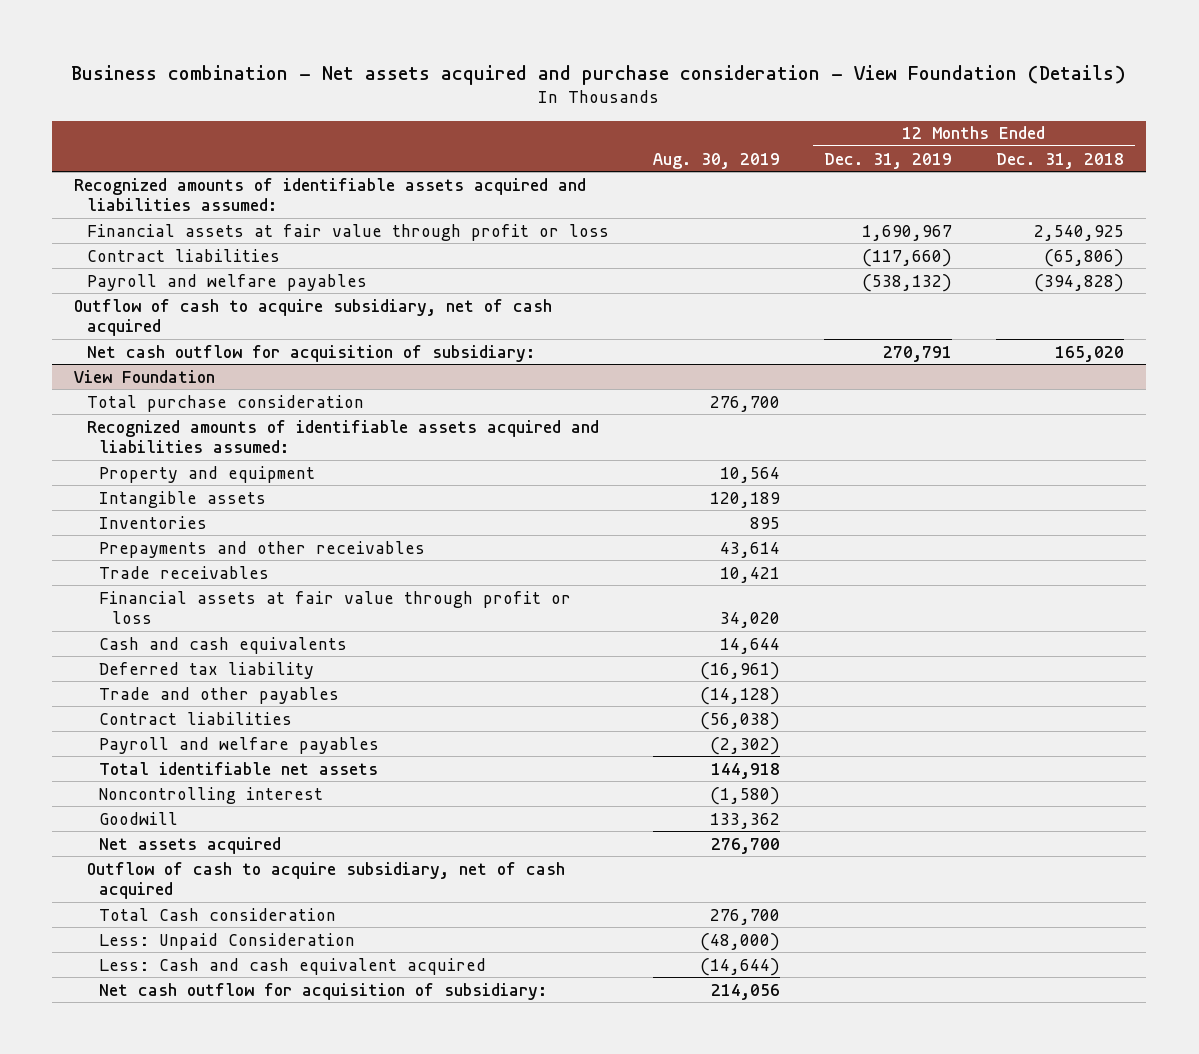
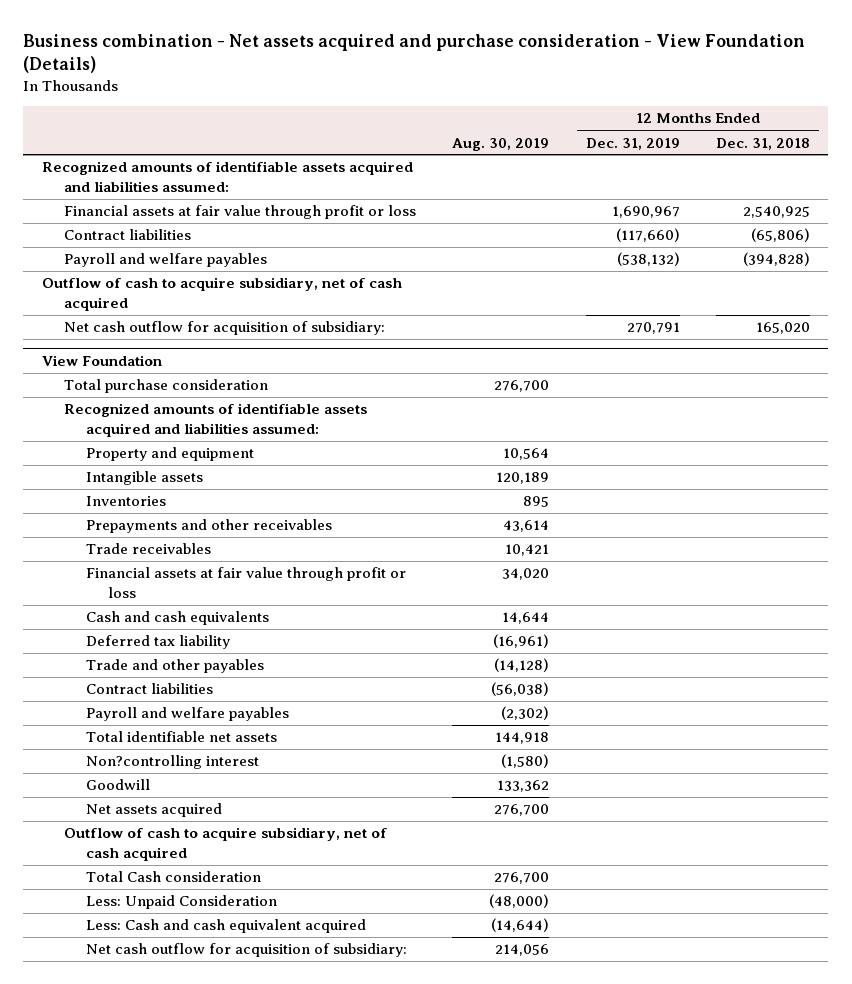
[99,786,324,804] Noncontrolling interest -> [85,755,259,770] Non?controlling interest

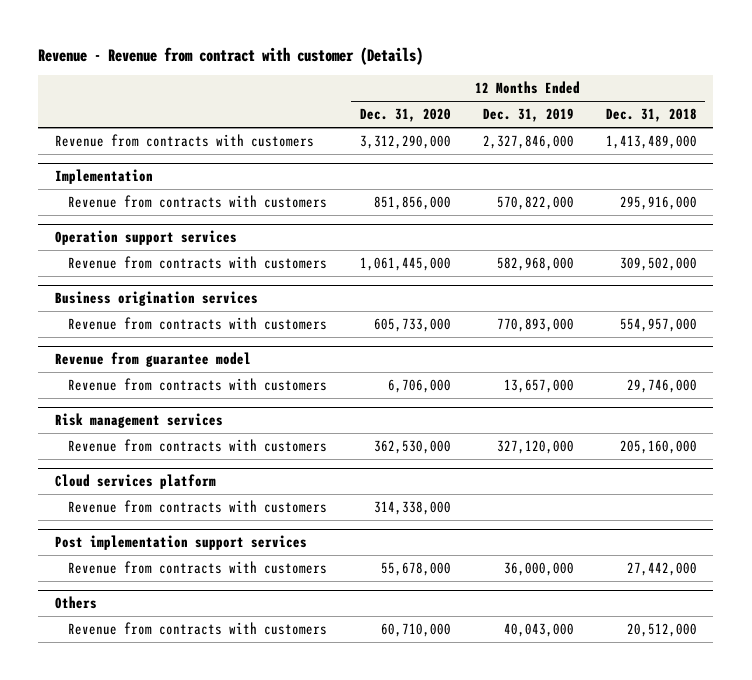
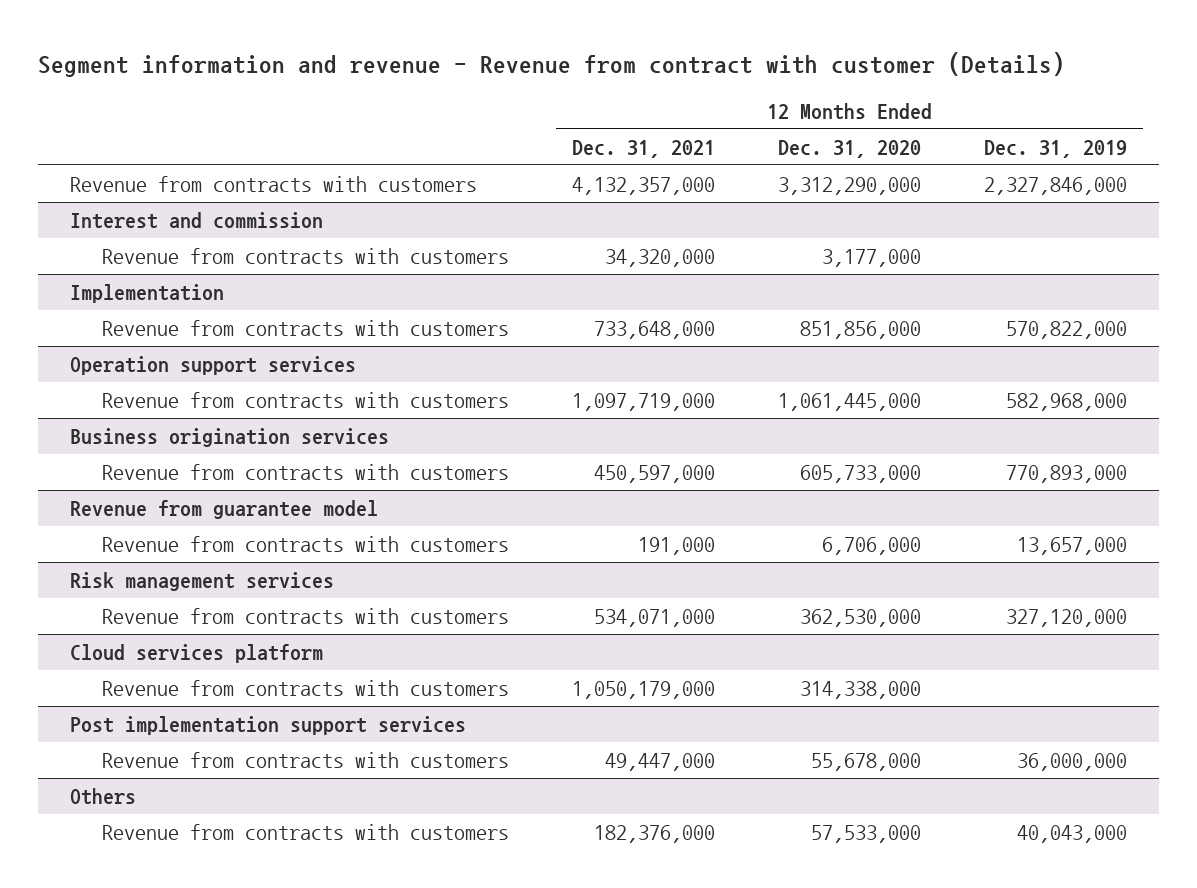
[38,46,424,65] Revenue - Revenue from contract with customer (Details) -> [38,51,1066,77] Segment information and revenue - Revenue from contract with customer (Details)
[606,108,698,123] Dec. 31, 2018 -> none
none -> [571,139,715,158] Dec. 31, 2021
none -> [69,211,323,229] Interest and commission
none -> [101,247,509,264] Revenue from contracts with customers
[380,623,451,638] 60,710,000 -> [811,824,922,843] 57,533,000

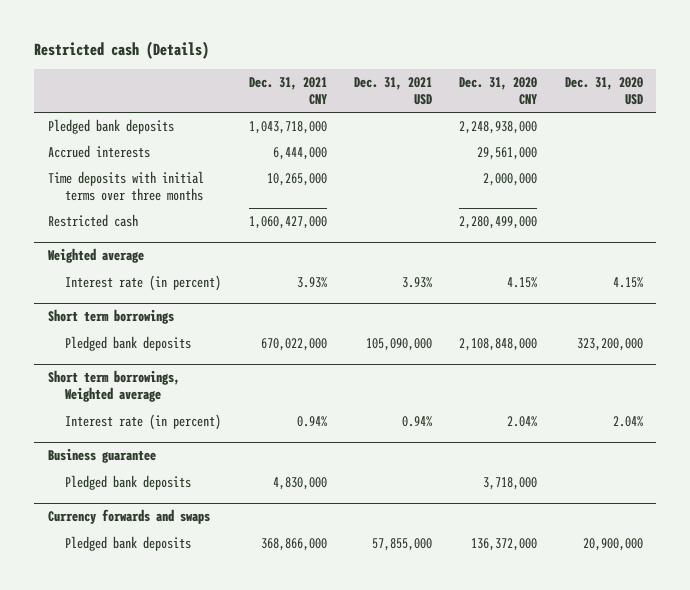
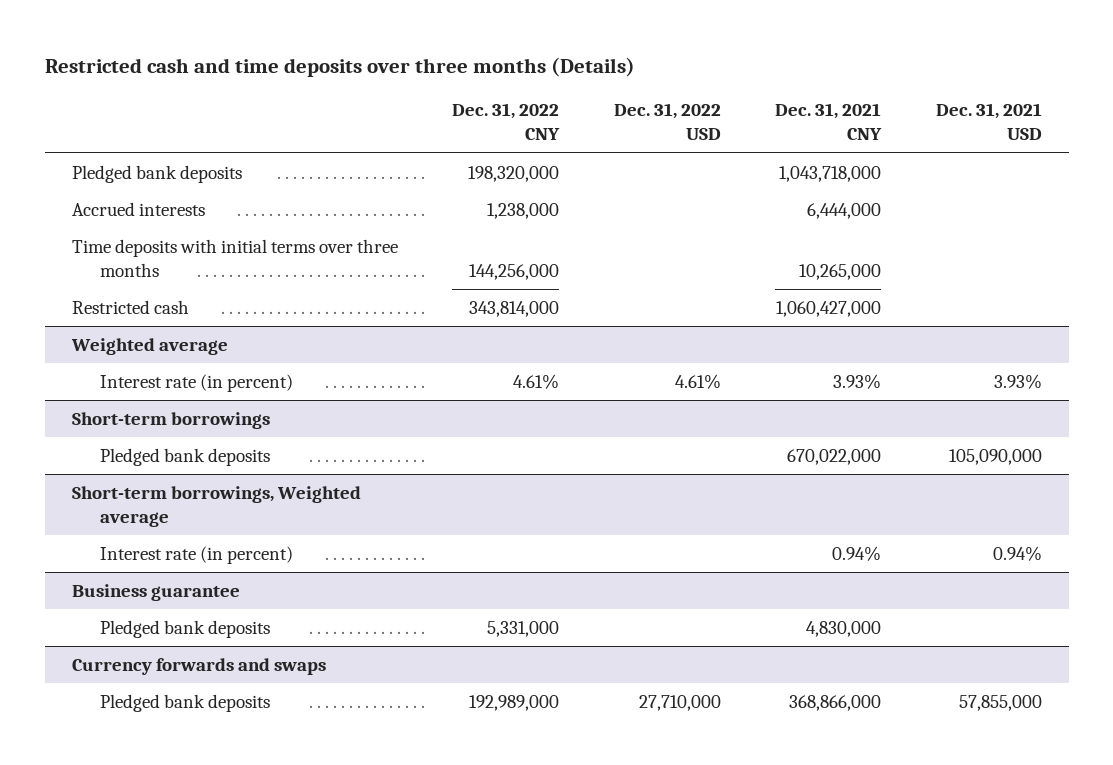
[34,41,210,60] Restricted cash (Details) -> [44,57,635,78] Restricted cash and time deposits over three months (Details)
[459,77,538,105] Dec. 31, 2020 CNY -> none
[564,77,643,105] Dec. 31, 2020 USD -> none
none -> [452,103,561,141] Dec. 31, 2022 CNY
none -> [613,103,721,141] Dec. 31, 2022 USD
[47,309,174,325] Short term borrowings -> [71,411,270,429] Short-term borrowings
[47,370,180,403] Short term borrowings, Weighted average -> [71,485,361,527] Short-term borrowings, Weighted average

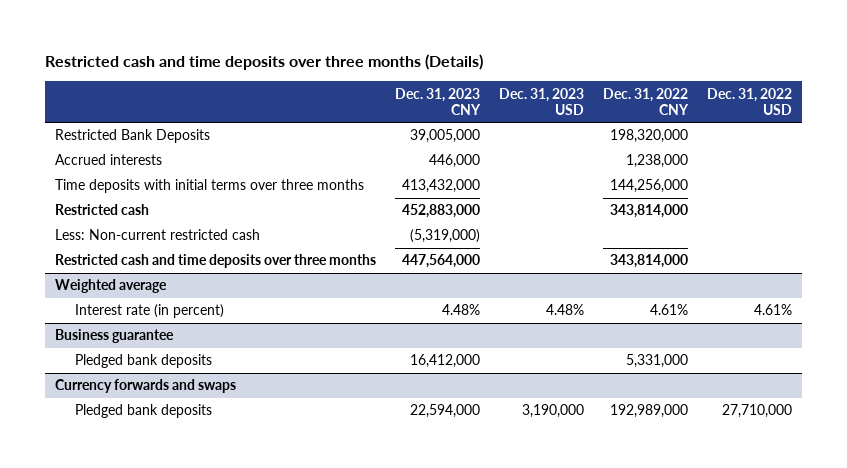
[775,103,883,141] Dec. 31, 2021 CNY -> none
[935,103,1042,141] Dec. 31, 2021 USD -> none
none -> [394,87,481,115] Dec. 31, 2023 CNY
none -> [498,87,584,115] Dec. 31, 2023 USD
[71,164,242,183] Pledged bank deposits -> [54,129,210,144] Restricted Bank Deposits
none -> [54,229,260,241] Less: Non-current restricted cash
none -> [54,254,376,269] Restricted cash and time deposits over three months
[71,411,270,429] Short-term borrowings -> none
[100,447,271,466] Pledged bank deposits -> none
[71,485,361,527] Short-term borrowings, Weighted average -> none
[100,545,294,564] Interest rate (in percent) -> none

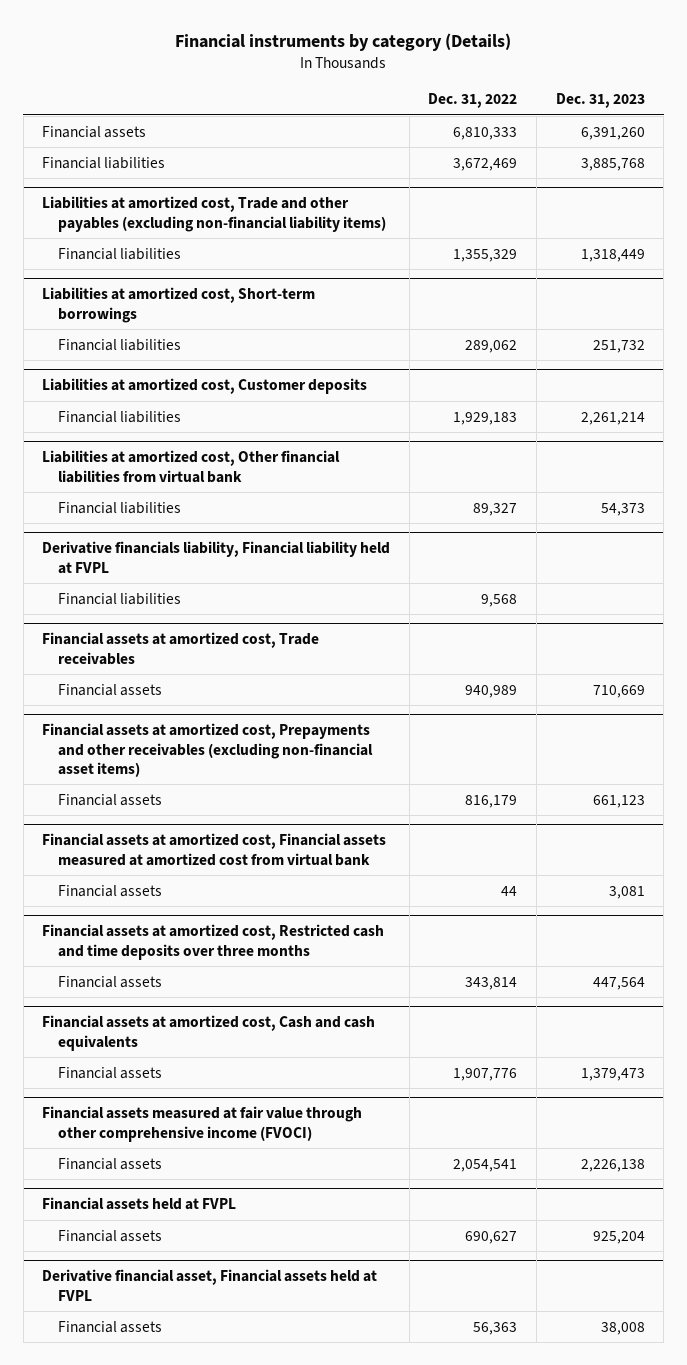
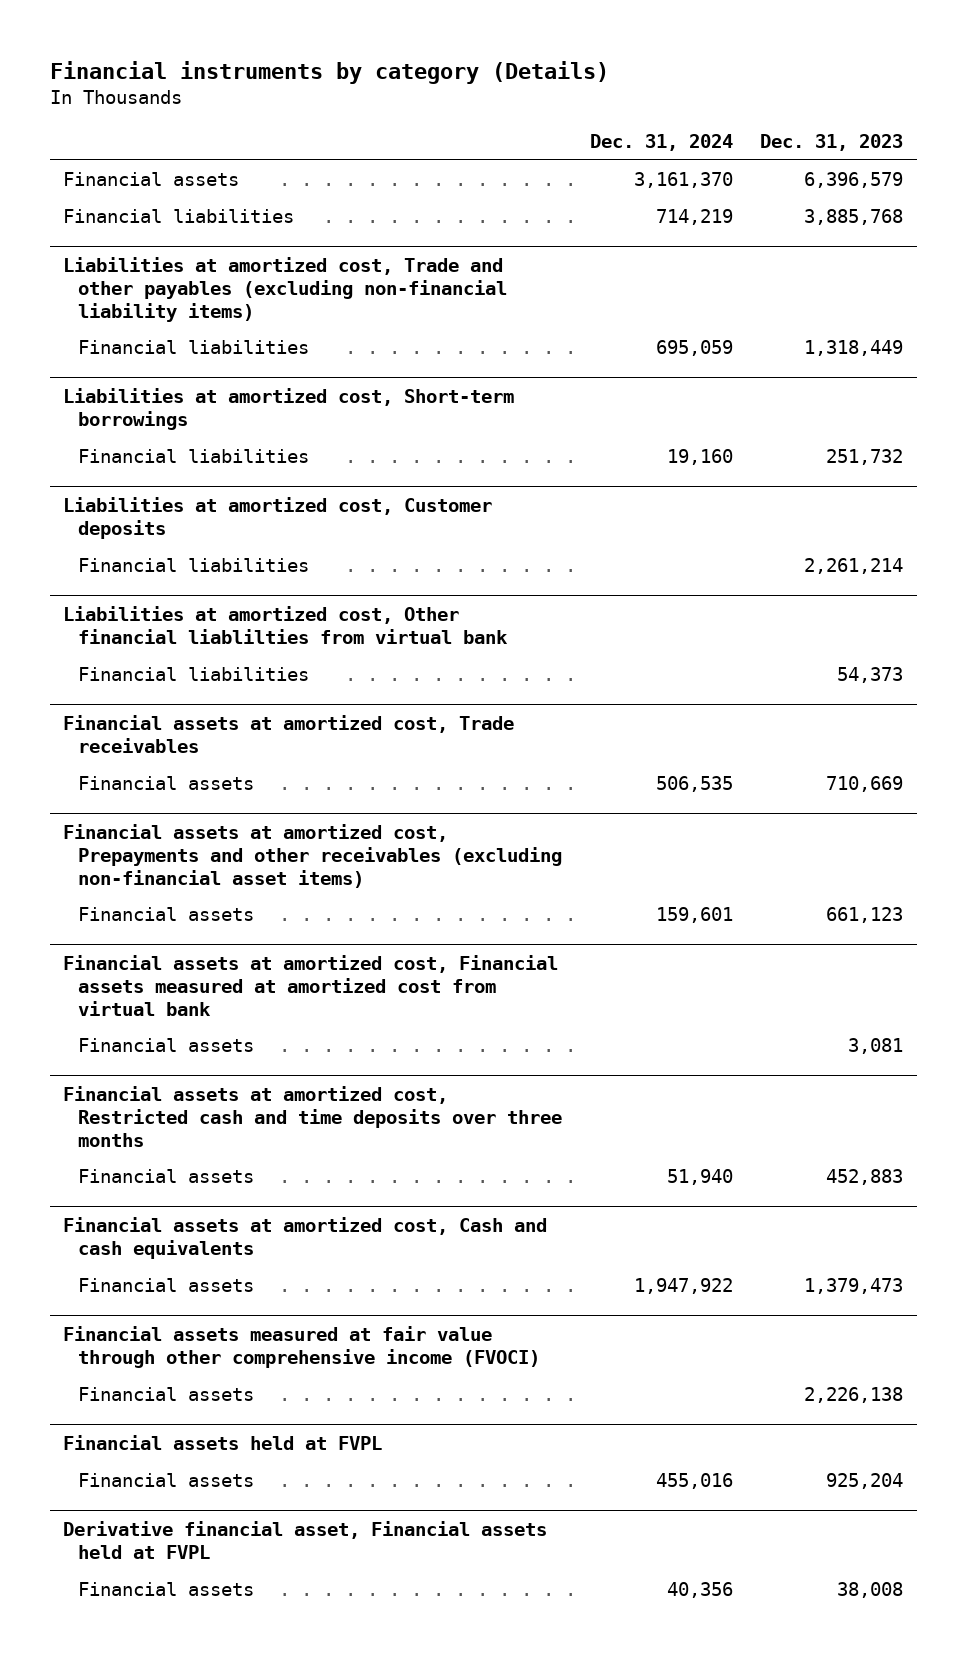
[428,93,518,109] Dec. 31, 2022 -> none
none -> [589,133,733,151] Dec. 31, 2024
[580,126,645,140] 6,391,260 -> [804,172,904,189] 6,396,579
[42,450,341,483] Liabilities at amortized cost, Other financial liabilities from virtual bank -> [63,605,509,644] Liabilities at amortized cost, Other financial liablilties from virtual bank
[42,541,391,574] Derivative financials liability, Financial liability held at FVPL -> none
[57,592,181,605] Financial liabilities -> none
[592,976,645,990] 447,564 -> [826,1169,904,1186] 452,883

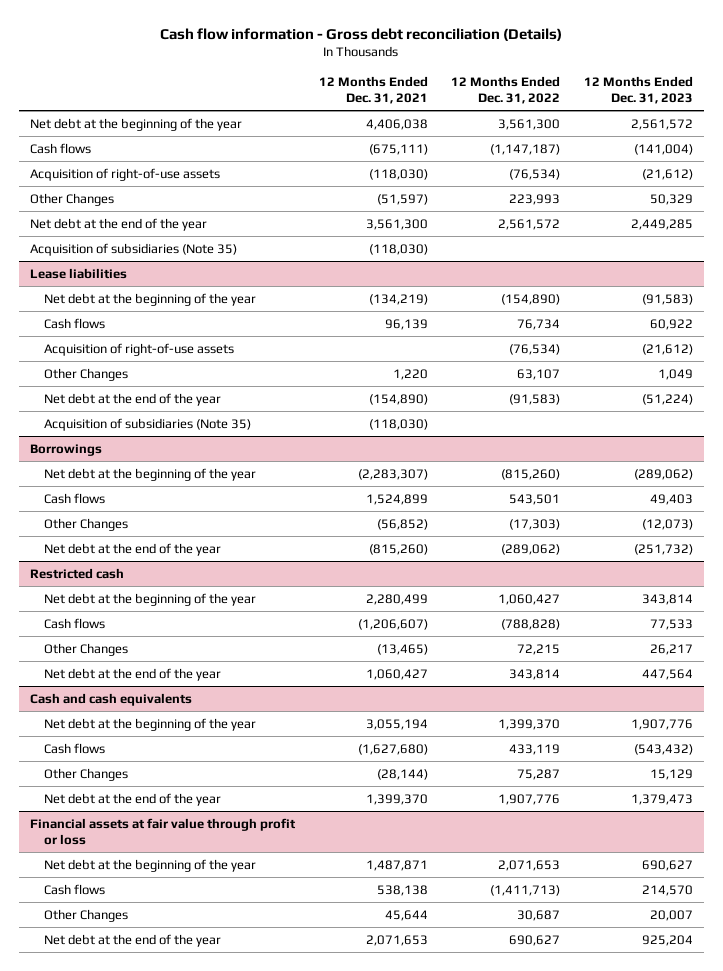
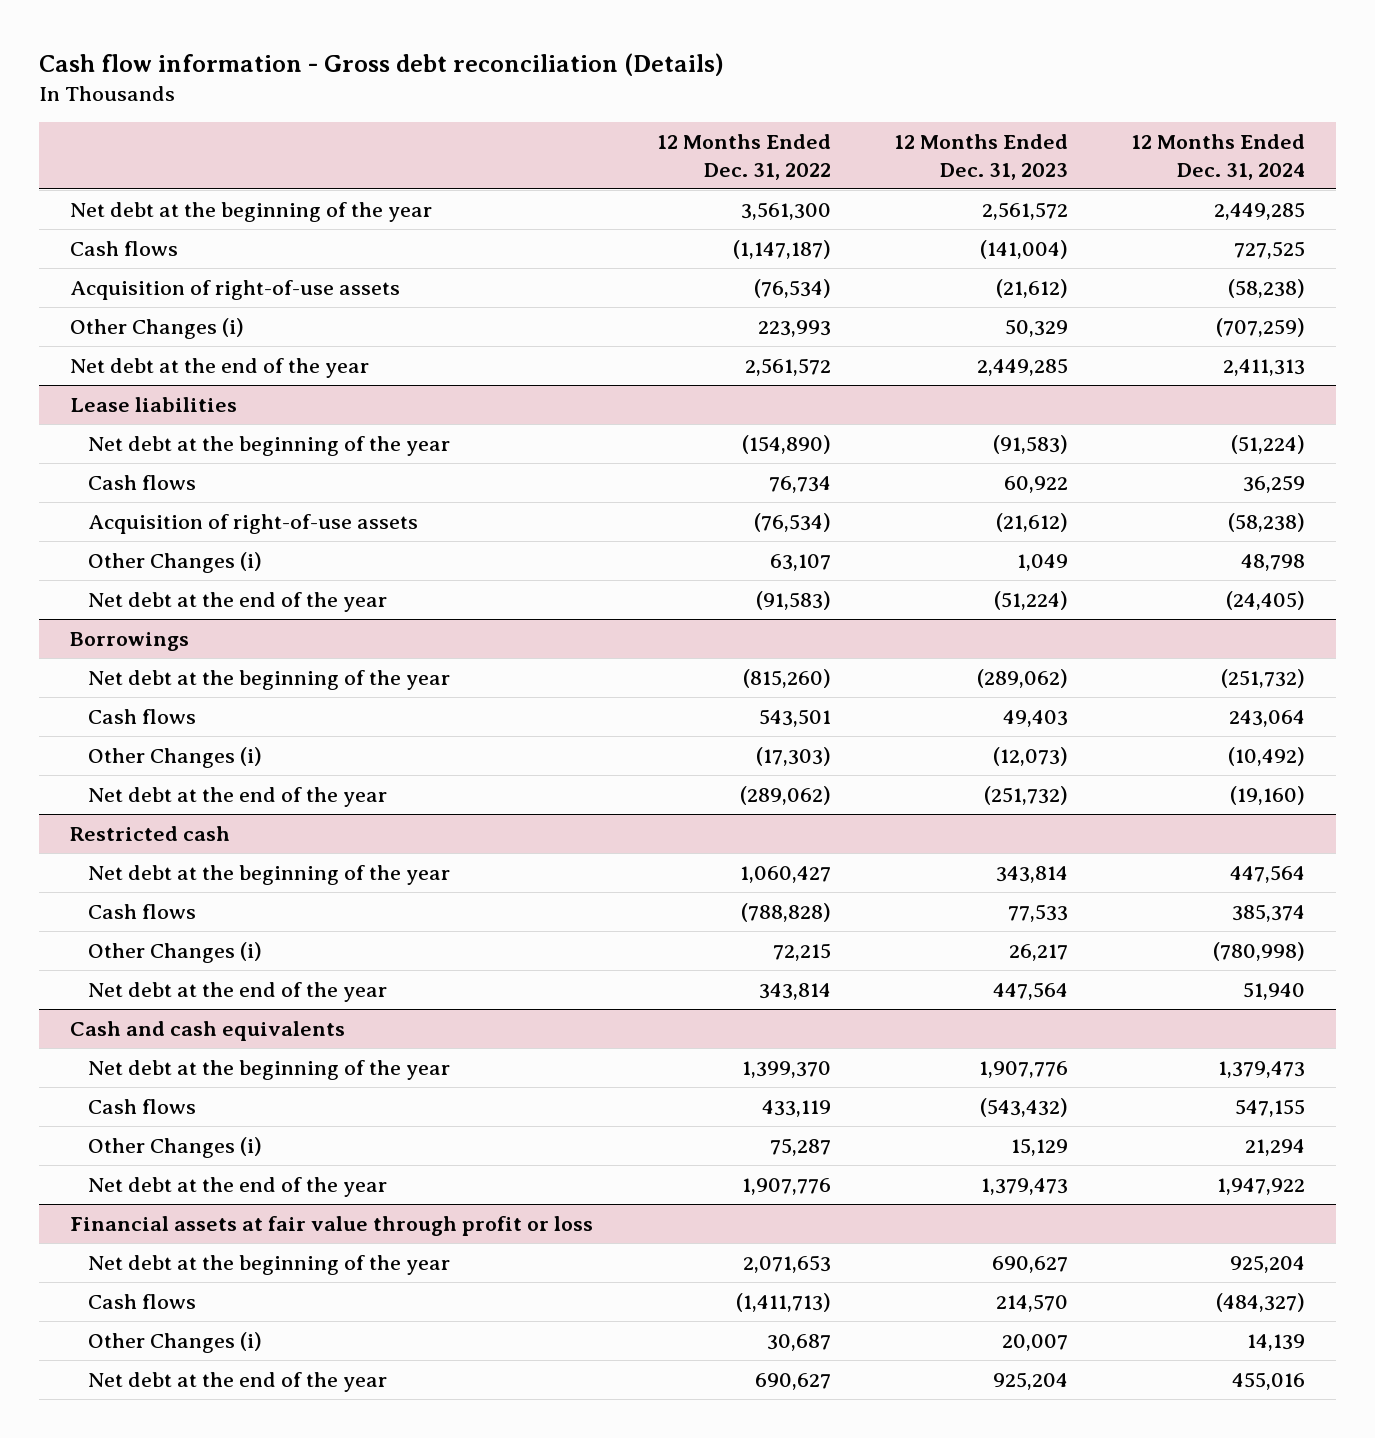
[318,75,428,104] 12 Months Ended Dec. 31, 2021 -> none
none -> [1130,133,1305,180] 12 Months Ended Dec. 31, 2024
[30,192,115,206] Other Changes -> [70,317,245,339] Other Changes (i)
[30,242,238,256] Acquisition of subsidiaries (Note 35) -> none
[44,367,129,381] Other Changes -> [87,551,262,573] Other Changes (i)
[44,417,252,431] Acquisition of subsidiaries (Note 35) -> none
[44,517,129,531] Other Changes -> [87,746,262,768] Other Changes (i)
[44,642,129,656] Other Changes -> [87,941,262,963] Other Changes (i)
[44,767,129,781] Other Changes -> [87,1136,262,1158] Other Changes (i)
[44,908,129,922] Other Changes -> [87,1331,262,1353] Other Changes (i)

